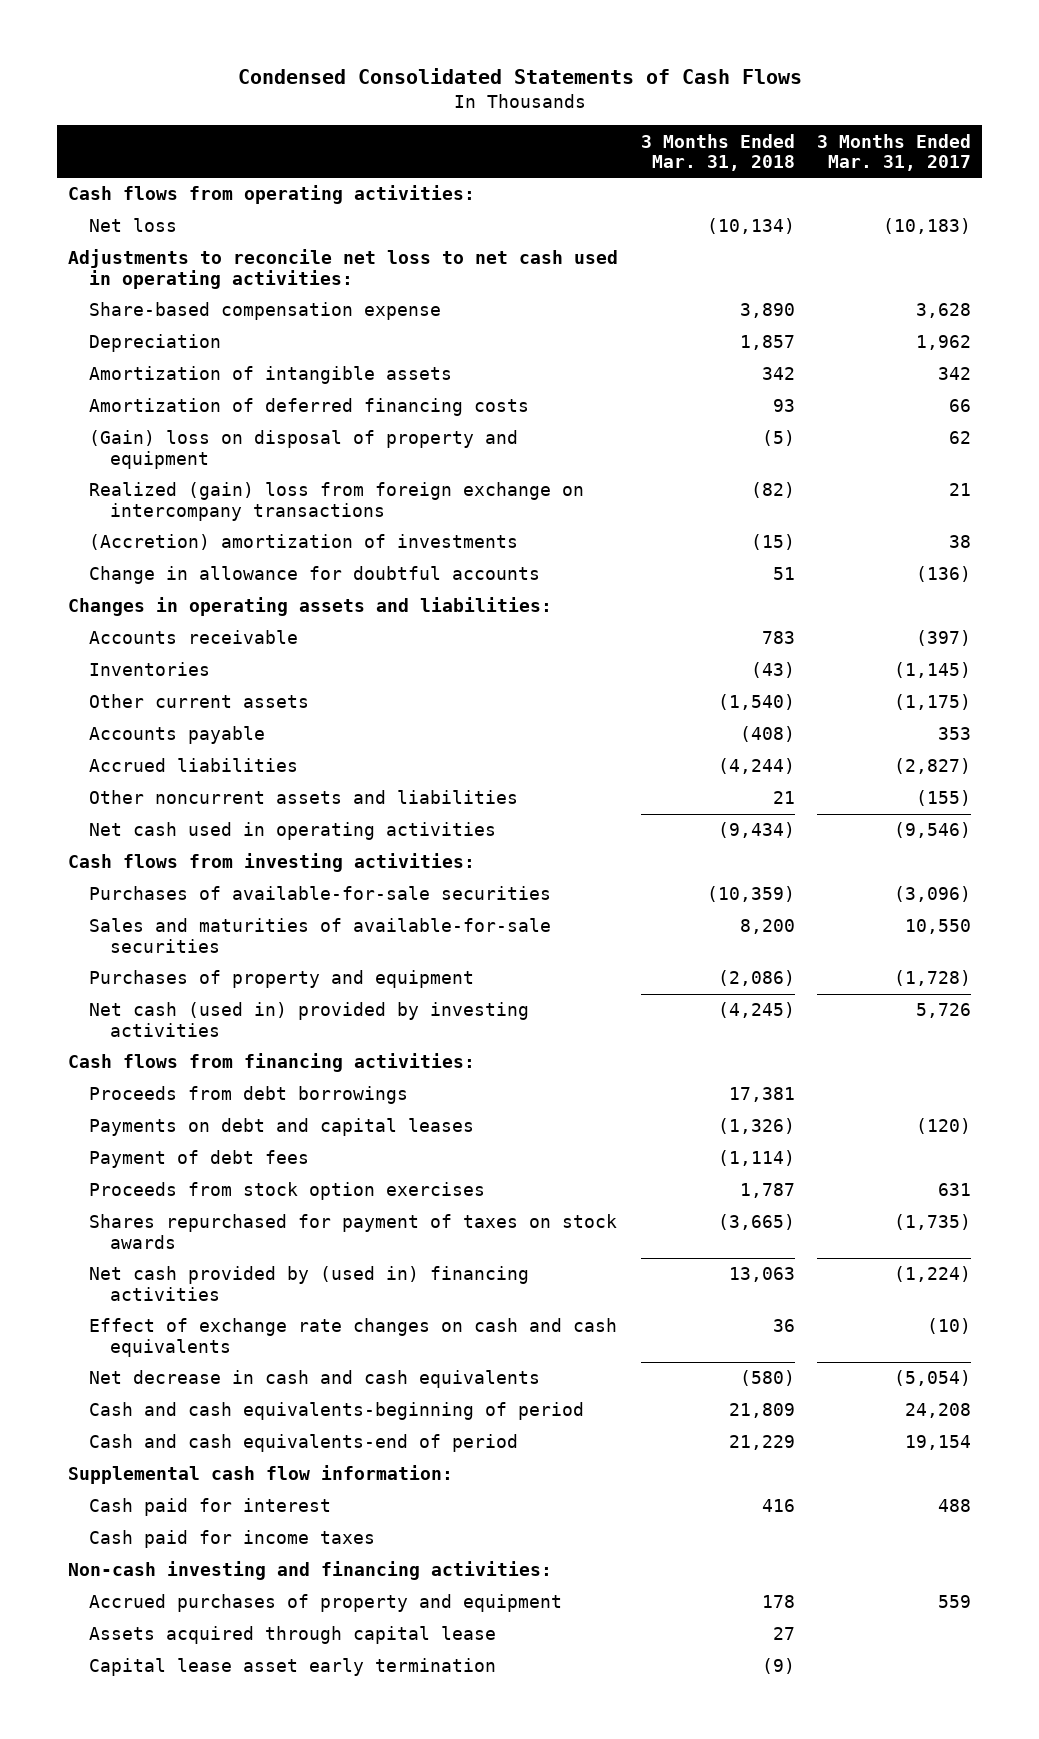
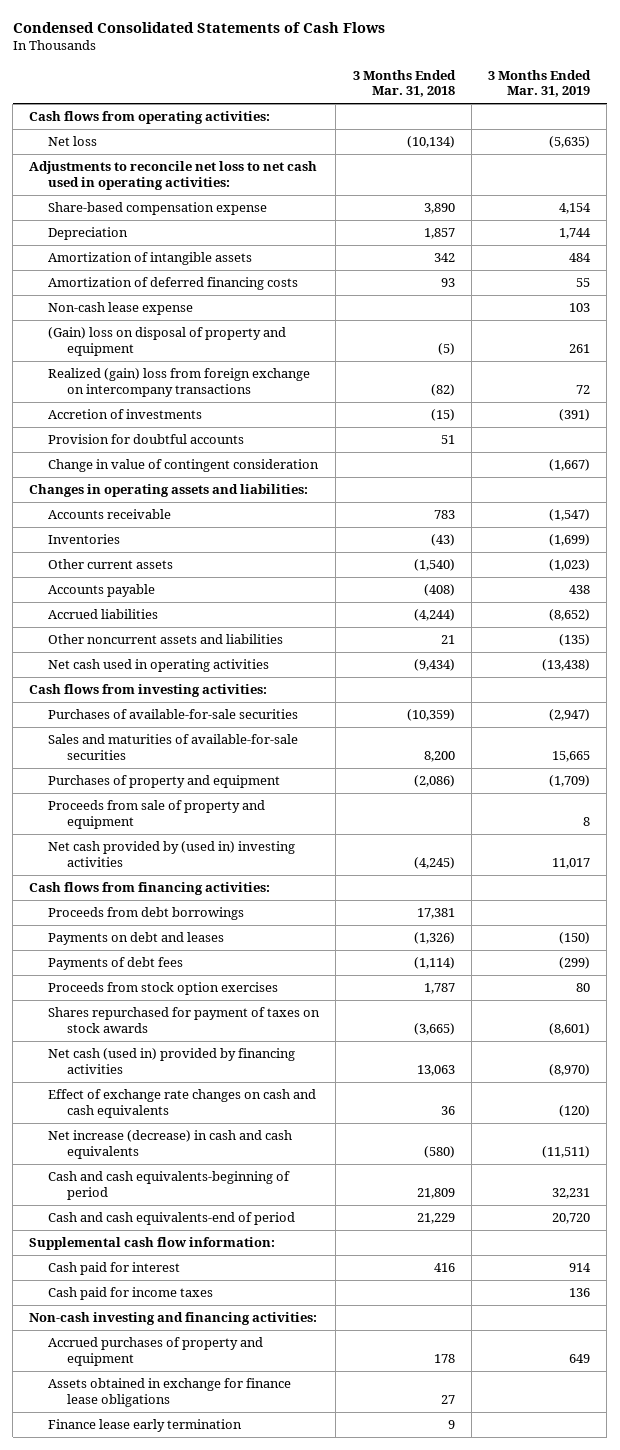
[816,133,971,171] 3 Months Ended Mar. 31, 2017 -> none
none -> [488,69,592,98] 3 Months Ended Mar. 31, 2019
none -> [48,301,194,315] Non-cash lease expense
[89,534,519,551] (Accretion) amortization of investments -> [48,408,203,419] Accretion of investments
[89,566,541,585] Change in allowance for doubtful accounts -> [48,433,245,444] Provision for doubtful accounts
none -> [48,458,320,472] Change in value of contingent consideration
none -> [48,799,266,829] Proceeds from sale of property and equipment
[89,1002,530,1037] Net cash (used in) provided by investing activities -> [48,840,296,867] Net cash provided by (used in) investing activities
[89,1118,475,1137] Payments on debt and capital leases -> [48,931,225,945] Payments on debt and leases
[89,1150,310,1169] Payment of debt fees -> [48,956,184,970] Payments of debt fees
[89,1266,530,1301] Net cash provided by (used in) financing activities -> [48,1047,296,1074] Net cash (used in) provided by financing activities
[89,1370,541,1389] Net decrease in cash and cash equivalents -> [48,1129,293,1159] Net increase (decrease) in cash and cash equivalents
[89,1626,497,1645] Assets acquired through capital lease -> [48,1377,292,1407] Assets obtained in exchange for finance lease obligations
[89,1658,497,1677] Capital lease asset early termination -> [48,1418,243,1432] Finance lease early termination
[761,1658,795,1675] (9) -> [447,1419,455,1429] 9

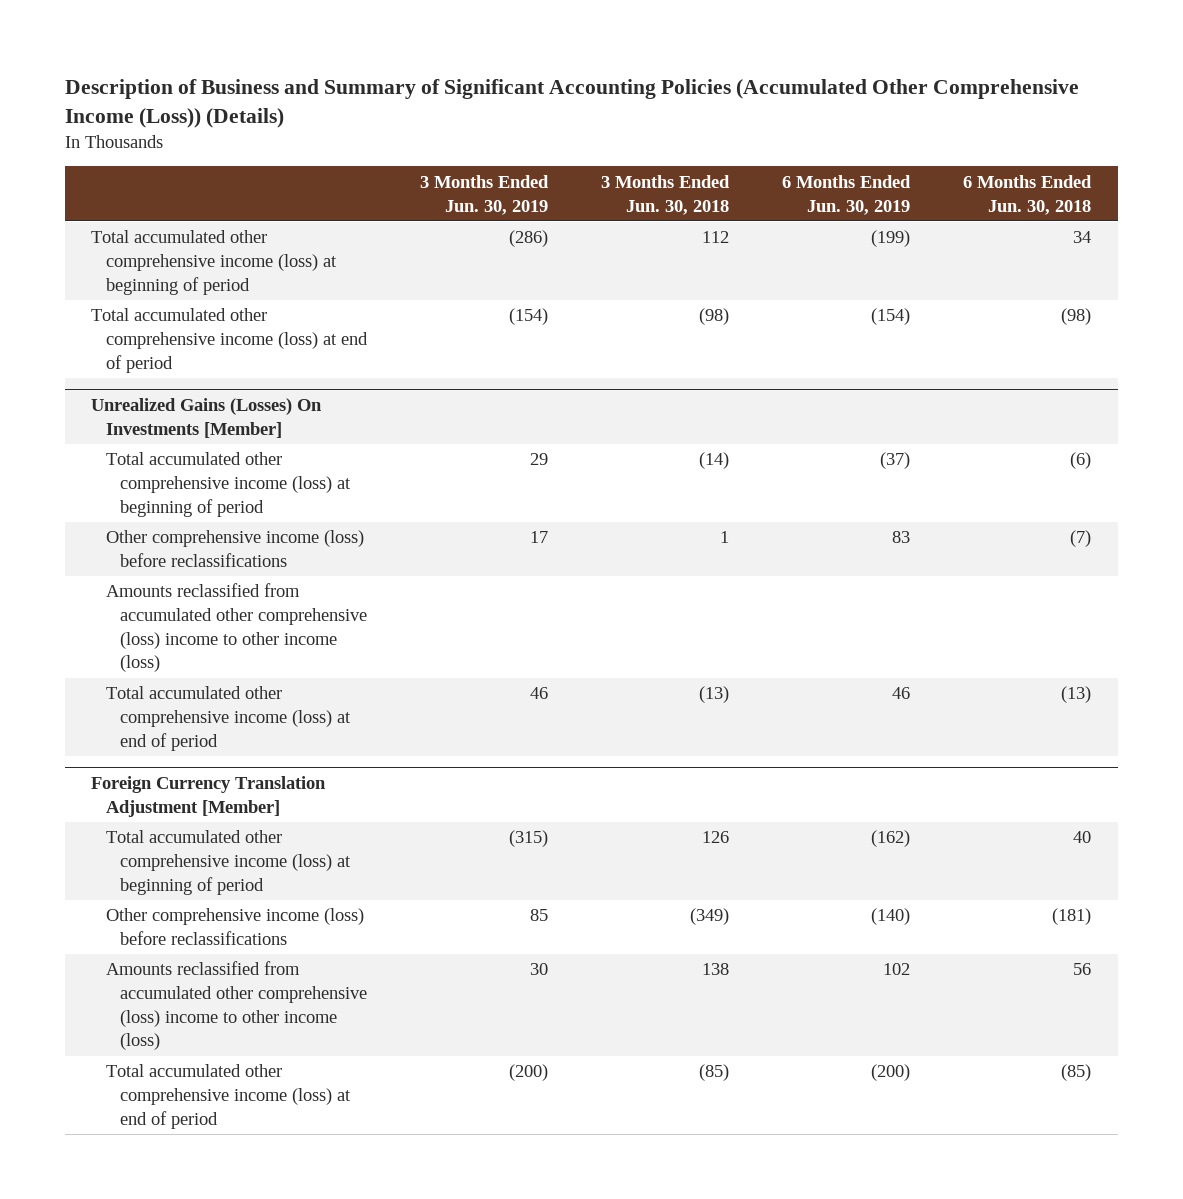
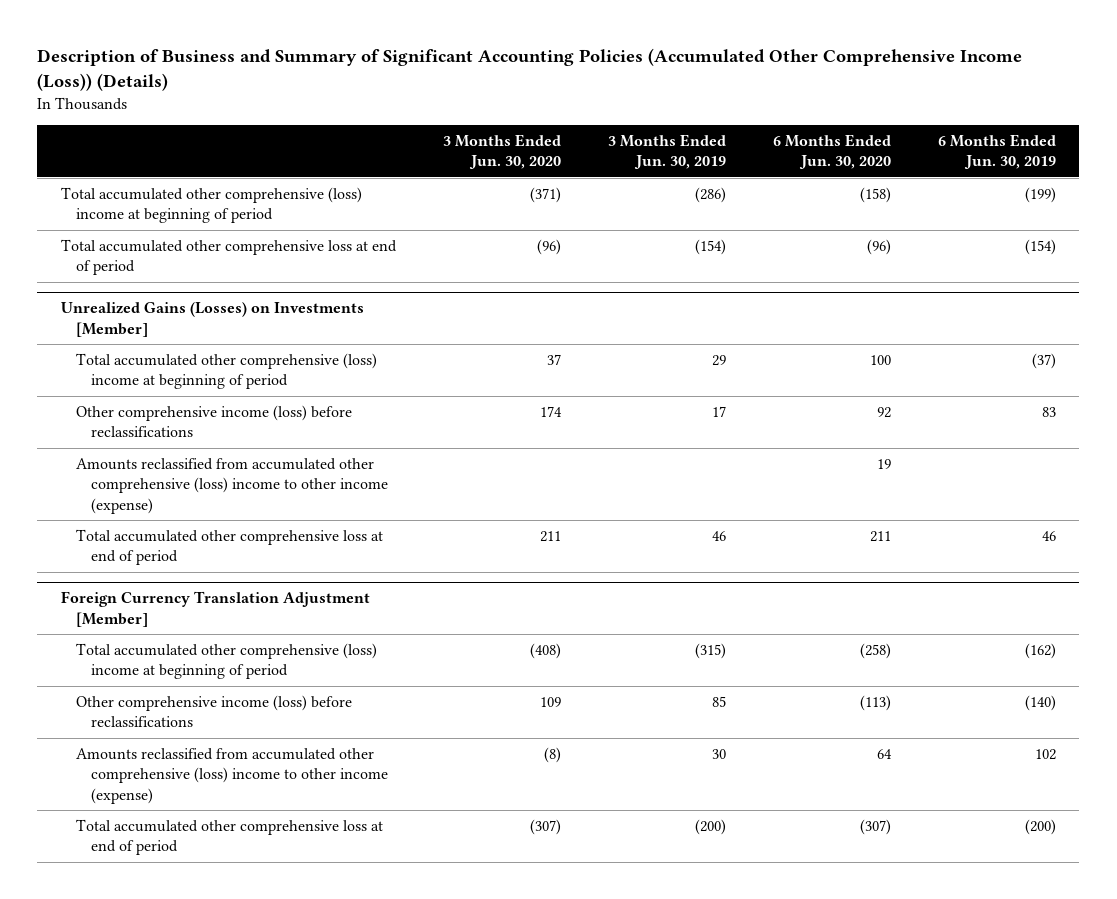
[601,174,731,215] 3 Months Ended Jun. 30, 2018 -> none
[963,174,1093,215] 6 Months Ended Jun. 30, 2018 -> none
none -> [442,133,561,170] 3 Months Ended Jun. 30, 2020
none -> [772,133,891,170] 6 Months Ended Jun. 30, 2020
[91,230,337,295] Total accumulated other comprehensive income (loss) at beginning of period -> [60,187,362,224] Total accumulated other comprehensive (loss) income at beginning of period
[91,308,368,373] Total accumulated other comprehensive income (loss) at end of period -> [60,239,397,276] Total accumulated other comprehensive loss at end of period
[91,398,323,438] Unrealized Gains (Losses) On Investments [Member] -> [60,302,364,337] Unrealized Gains (Losses) on Investments [Member]
[105,452,352,517] Total accumulated other comprehensive income (loss) at beginning of period -> [76,353,378,390] Total accumulated other comprehensive (loss) income at beginning of period
[105,583,368,673] Amounts reclassified from accumulated other comprehensive (loss) income to other income (loss) -> [76,458,389,514] Amounts reclassified from accumulated other comprehensive (loss) income to other income (expense)
[105,686,352,751] Total accumulated other comprehensive income (loss) at end of period -> [76,529,384,566] Total accumulated other comprehensive loss at end of period
[105,830,352,895] Total accumulated other comprehensive income (loss) at beginning of period -> [76,643,378,680] Total accumulated other comprehensive (loss) income at beginning of period
[105,961,368,1051] Amounts reclassified from accumulated other comprehensive (loss) income to other income (loss) -> [76,748,389,804] Amounts reclassified from accumulated other comprehensive (loss) income to other income (expense)
[105,1064,352,1129] Total accumulated other comprehensive income (loss) at end of period -> [76,819,384,856] Total accumulated other comprehensive loss at end of period

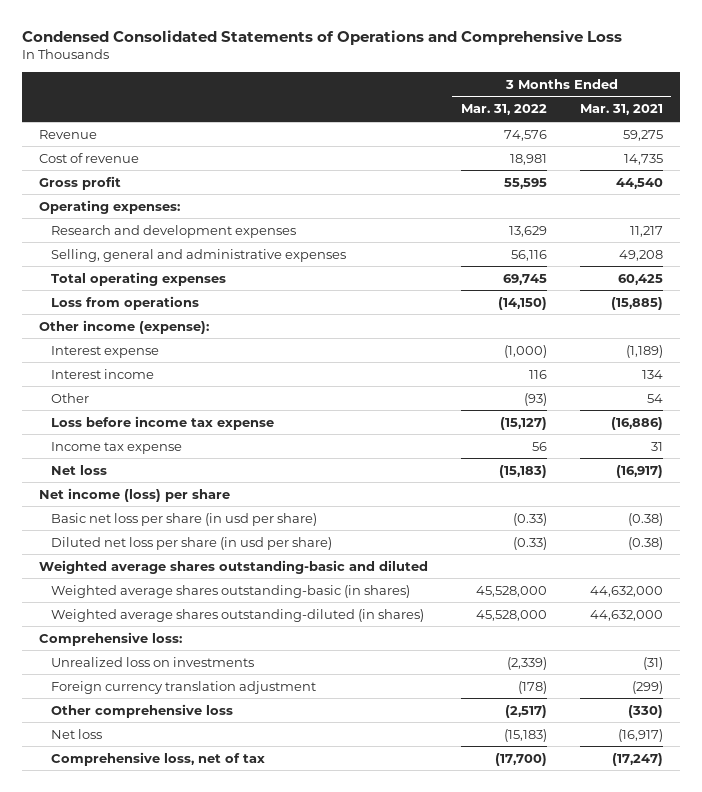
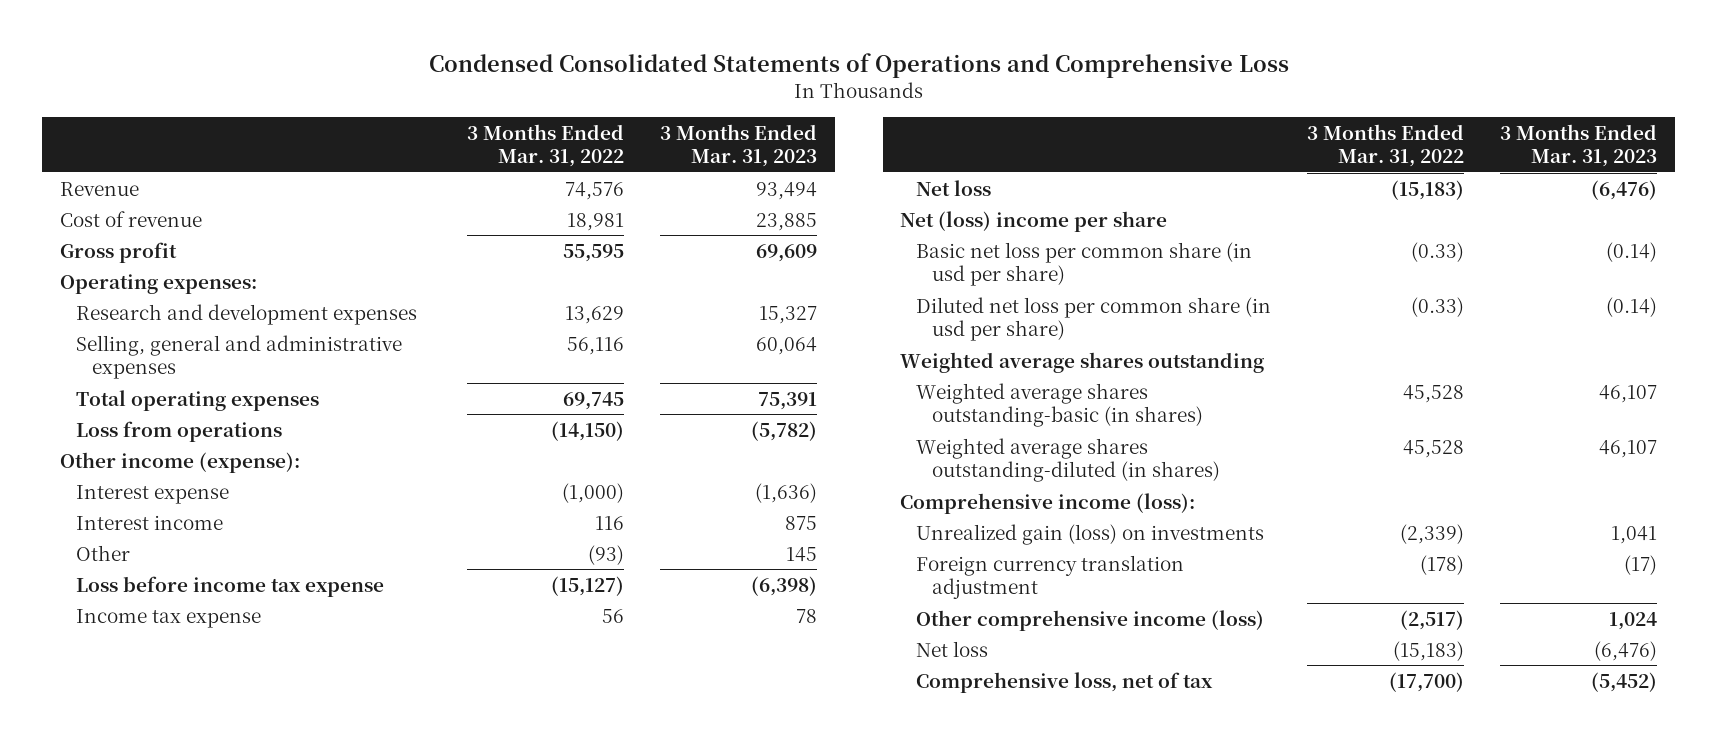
[579,104,663,116] Mar. 31, 2021 -> none
none -> [659,123,817,168] 3 Months Ended Mar. 31, 2023
[38,487,230,502] Net income (loss) per share -> [900,210,1168,232] Net (loss) income per share
[50,512,317,526] Basic net loss per share (in usd per share) -> [916,241,1253,287] Basic net loss per common share (in usd per share)
[50,536,332,550] Diluted net loss per share (in usd per share) -> [916,296,1272,342] Diluted net loss per common share (in usd per share)
[38,559,428,574] Weighted average shares outstanding-basic and diluted -> [900,351,1265,373] Weighted average shares outstanding
[475,585,547,597] 45,528,000 -> [1402,384,1464,403] 45,528
[475,609,547,621] 45,528,000 -> [1402,439,1464,458] 45,528
[38,631,182,646] Comprehensive loss: -> [900,492,1196,514] Comprehensive income (loss):
[50,656,254,667] Unrealized loss on investments -> [916,523,1265,545] Unrealized gain (loss) on investments
[50,703,233,718] Other comprehensive loss -> [916,609,1265,631] Other comprehensive income (loss)

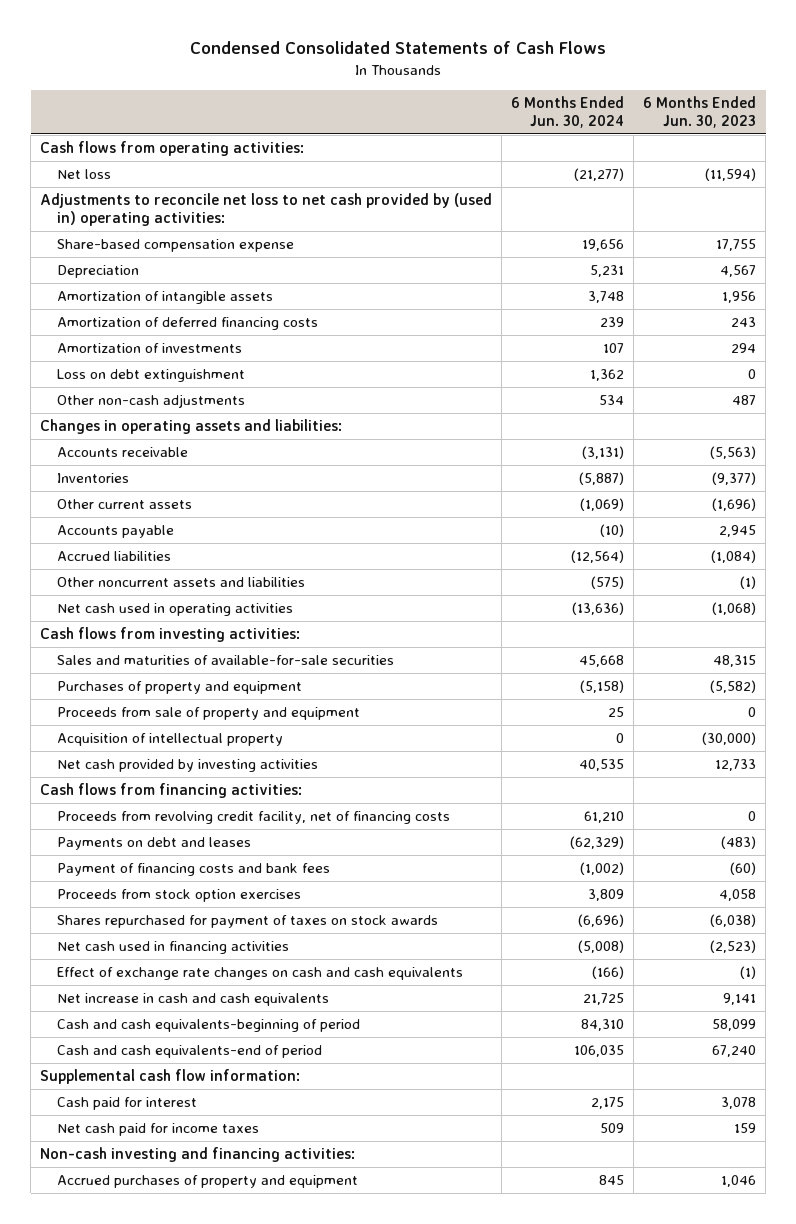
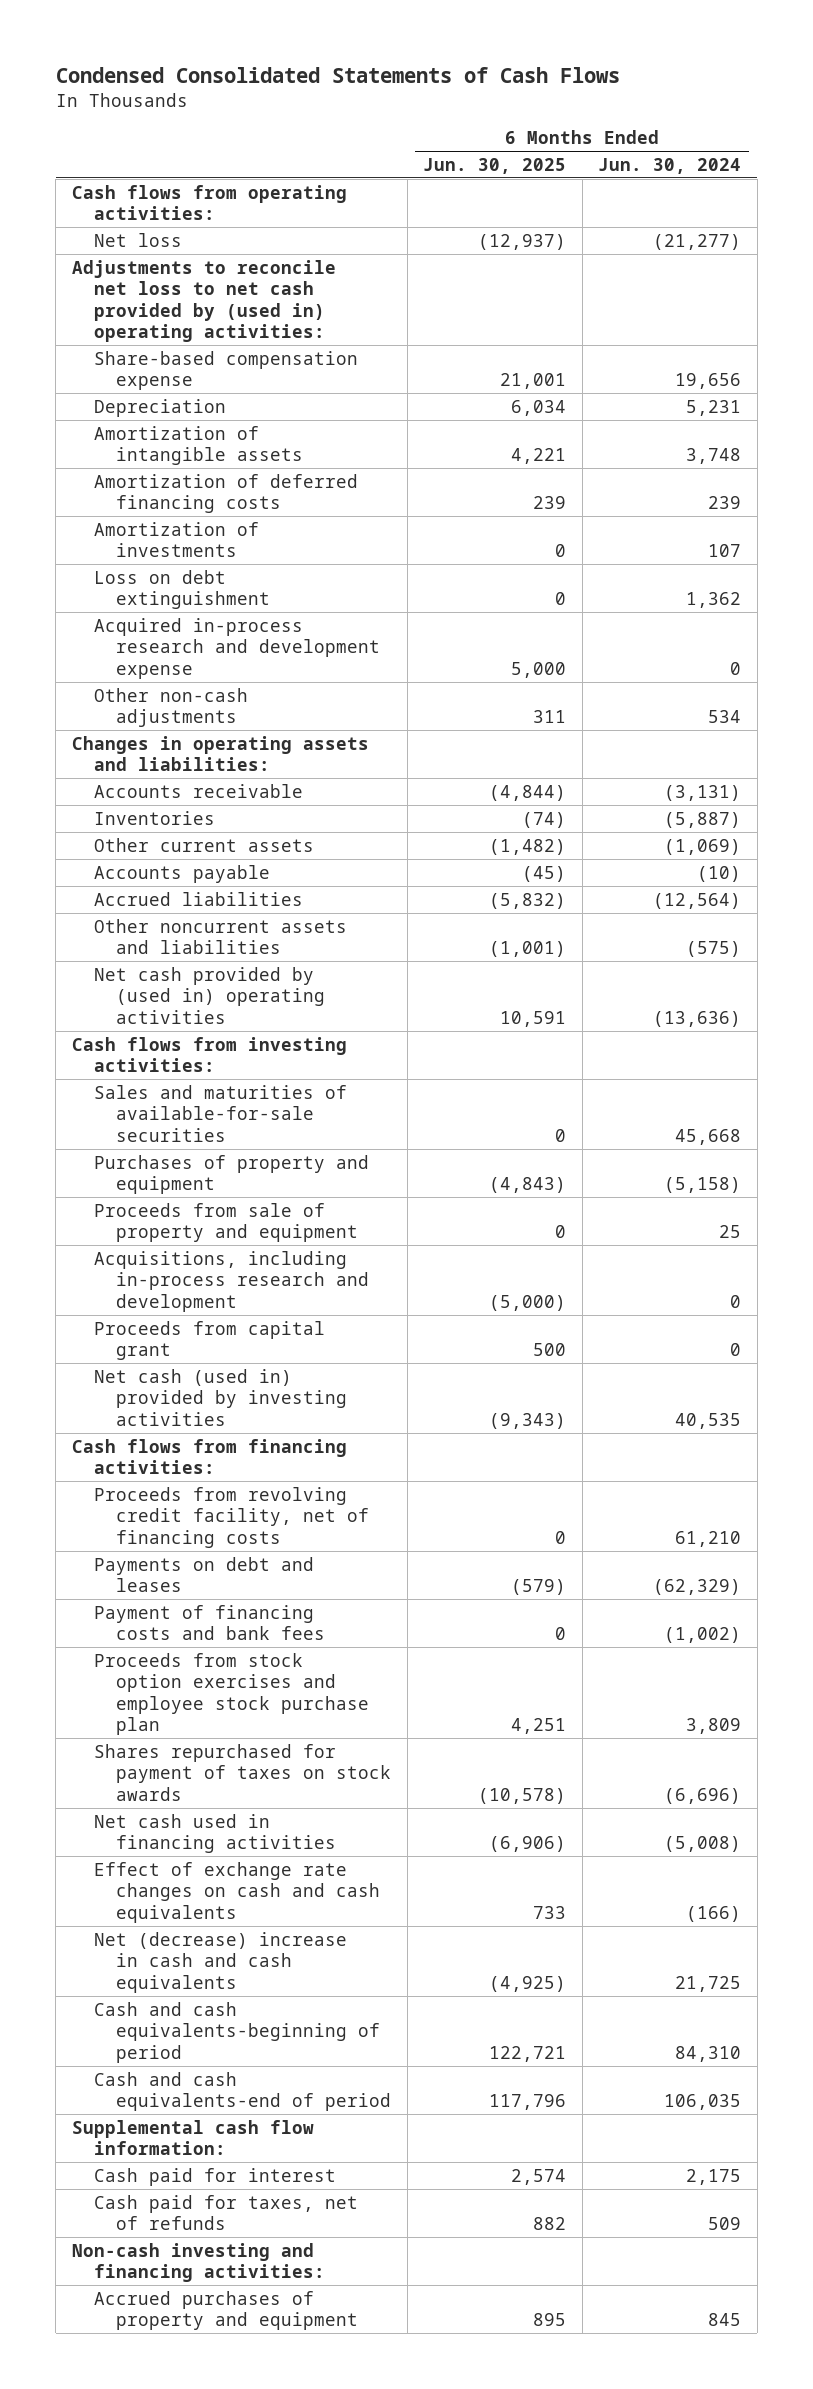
[643,96,757,129] 6 Months Ended Jun. 30, 2023 -> none
none -> [423,157,567,174] Jun. 30, 2025
none -> [94,617,381,679] Acquired in-process research and development expense
[57,603,294,617] Net cash used in operating activities -> [94,966,326,1024] Net cash provided by (used in) operating activities
[57,733,284,747] Acquisition of intellectual property -> none
none -> [94,1250,370,1312] Acquisitions, including in-process research and development
none -> [94,1320,326,1361] Proceeds from capital grant
[57,759,319,773] Net cash provided by investing activities -> [94,1368,348,1426] Net cash (used in) provided by investing activities
[57,889,302,903] Proceeds from stock option exercises -> [94,1652,370,1736] Proceeds from stock option exercises and employee stock purchase plan
[57,993,330,1007] Net increase in cash and cash equivalents -> [94,1931,348,1993] Net (decrease) increase in cash and cash equivalents
[57,1123,260,1137] Net cash paid for income taxes -> [94,2194,359,2231] Cash paid for taxes, net of refunds

